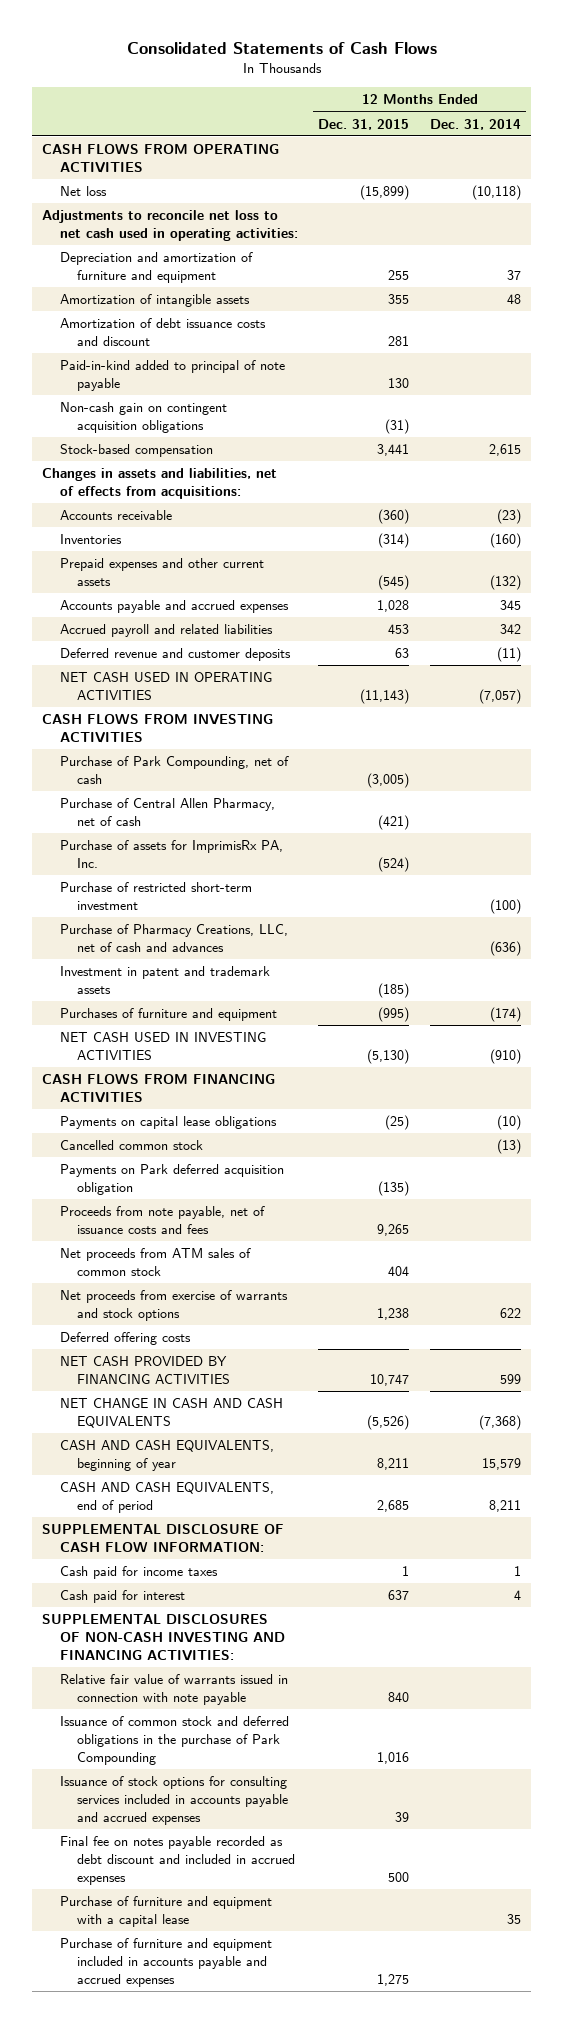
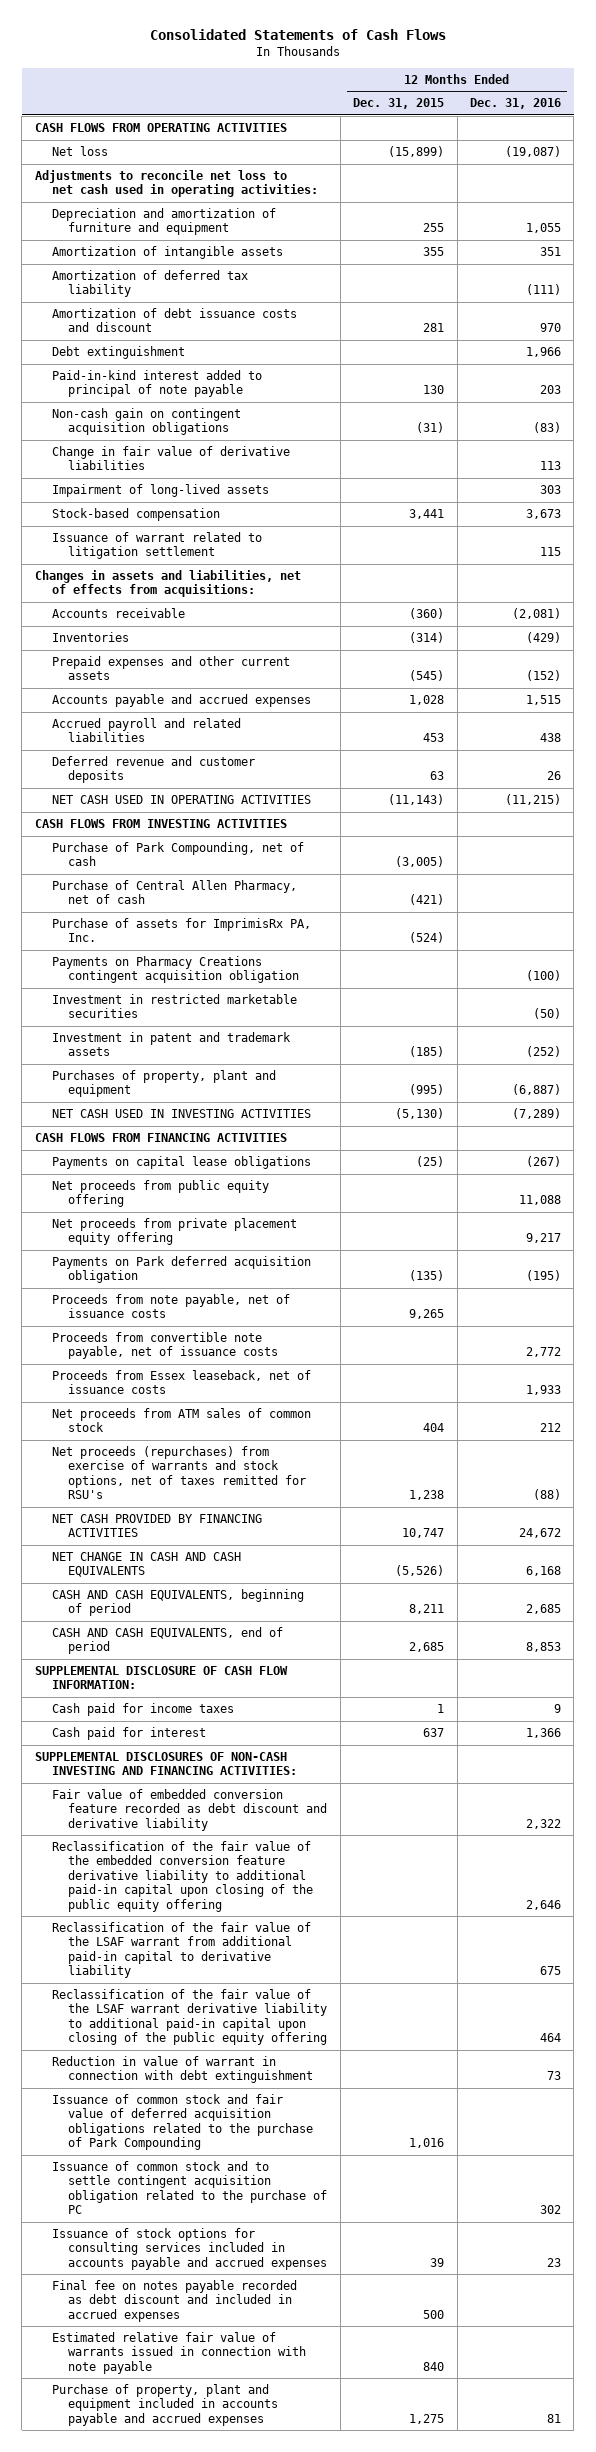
[430,118,522,130] Dec. 31, 2014 -> none
none -> [469,98,561,110] Dec. 31, 2016
none -> [51,270,248,298] Amortization of deferred tax liability
none -> [51,346,185,360] Debt extinguishment
[59,360,285,391] Paid-in-kind added to principal of note payable -> [51,370,262,398] Paid-in-kind interest added to principal of note payable
none -> [51,446,290,471] Change in fair value of derivative liabilities
none -> [51,484,269,498] Impairment of long-lived assets
none -> [51,532,262,560] Issuance of warrant related to litigation settlement
[59,882,252,910] Purchase of restricted short-term investment -> none
[59,924,288,952] Purchase of Pharmacy Creations, LLC, net of cash and advances -> none
none -> [51,956,300,984] Payments on Pharmacy Creations contingent acquisition obligation
none -> [51,994,297,1019] Investment in restricted marketable securities
[59,1008,277,1022] Purchases of furniture and equipment -> [51,1070,276,1098] Purchases of property, plant and equipment
[59,1140,203,1151] Cancelled common stock -> none
none -> [51,1180,269,1208] Net proceeds from public equity offering
none -> [51,1218,297,1246] Net proceeds from private placement equity offering
[59,1206,265,1234] Proceeds from note payable, net of issuance costs and fees -> [51,1294,290,1319] Proceeds from note payable, net of issuance costs
none -> [51,1332,279,1360] Proceeds from convertible note payable, net of issuance costs
none -> [51,1370,311,1395] Proceeds from Essex leaseback, net of issuance costs
[59,1332,191,1346] Deferred offering costs -> none
[59,1290,288,1321] Net proceeds from exercise of warrants and stock options -> [51,1446,307,1500] Net proceeds (repurchases) from exercise of warrants and stock options, net of taxes remitted for RSU's
[59,1440,274,1471] CASH AND CASH EQUIVALENTS, beginning of year -> [51,1589,304,1617] CASH AND CASH EQUIVALENTS, beginning of period
[59,1674,288,1705] Relative fair value of warrants issued in connection with note payable -> none
none -> [51,1789,328,1831] Fair value of embedded conversion feature recorded as debt discount and derivative liability
none -> [51,1841,314,1912] Reclassification of the fair value of the embedded conversion feature derivative liability to additional paid-in capital upon closing of the public equity offering
none -> [51,1922,311,1979] Reclassification of the fair value of the LSAF warrant from additional paid-in capital to derivative liability
none -> [51,1989,328,2046] Reclassification of the fair value of the LSAF warrant derivative liability to additional paid-in capital upon closing of the public equity offering
none -> [51,2056,314,2084] Reduction in value of warrant in connection with debt extinguishment
[59,1716,289,1765] Issuance of common stock and deferred obligations in the purchase of Park Compounding -> [51,2094,314,2151] Issuance of common stock and fair value of deferred acquisition obligations related to the purchase of Park Compounding
none -> [51,2161,328,2215] Issuance of common stock and to settle contingent acquisition obligation related to the purchase of PC
[59,1896,272,1927] Purchase of furniture and equipment with a capital lease -> none
none -> [51,2332,307,2374] Estimated relative fair value of warrants issued in connection with note payable
[59,1938,272,1987] Purchase of furniture and equipment included in accounts payable and accrued expenses -> [51,2384,279,2426] Purchase of property, plant and equipment included in accounts payable and accrued expenses

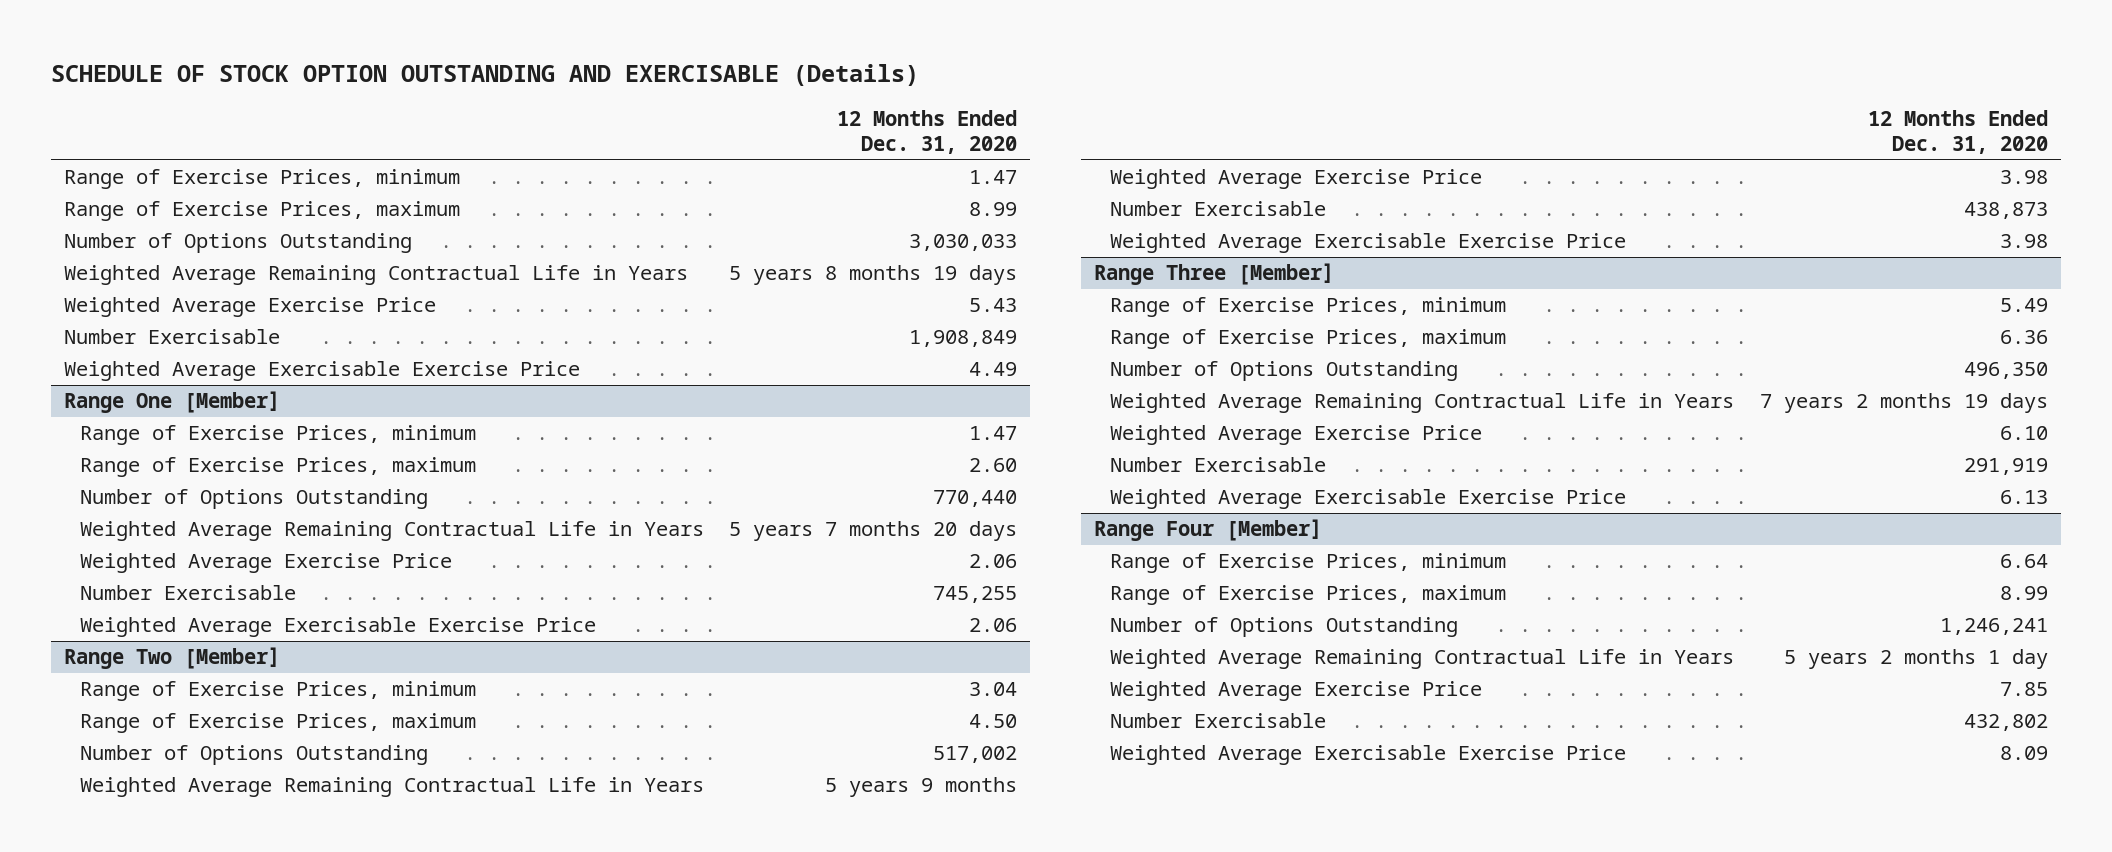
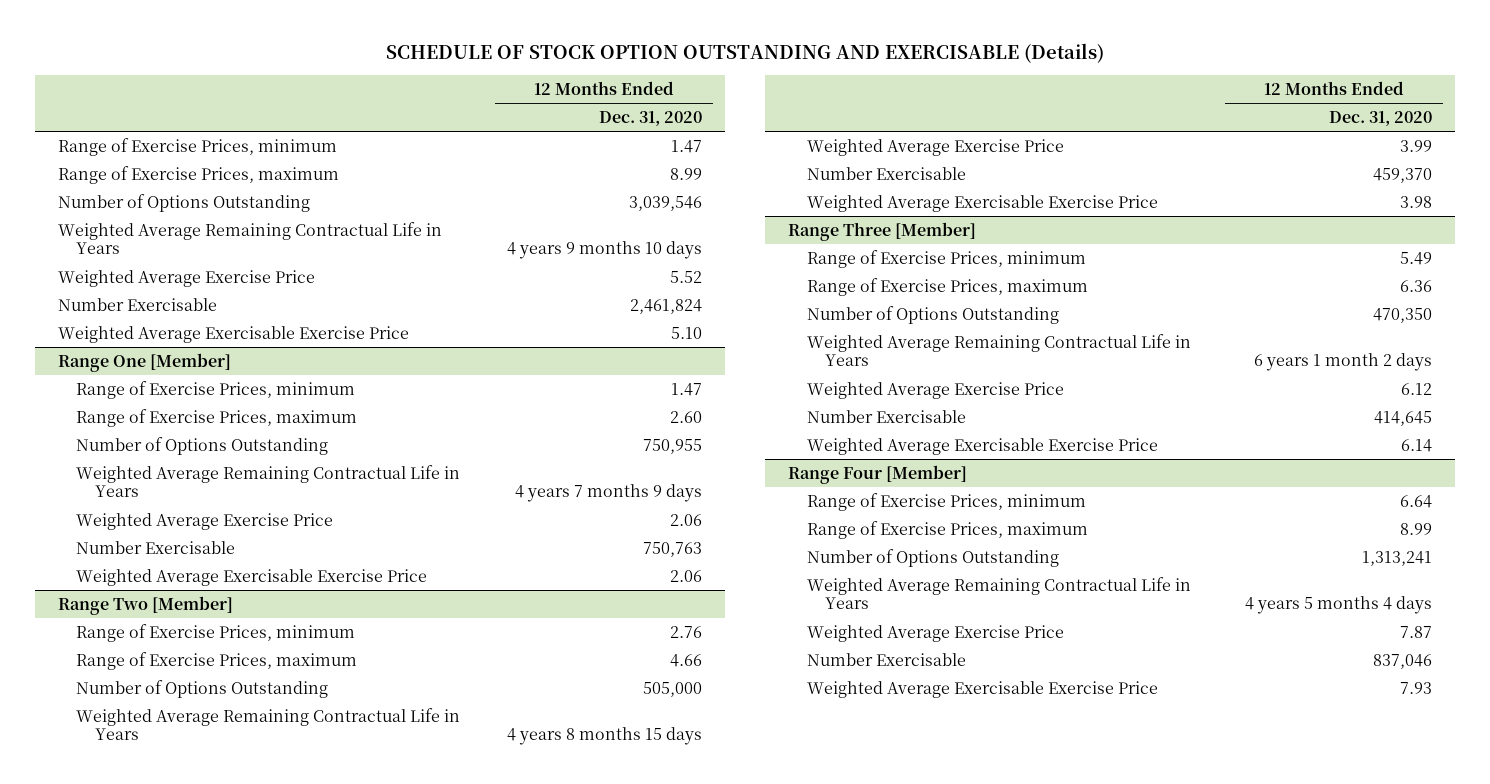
[909,234,1018,252] 3,030,033 -> [628,195,702,211] 3,039,546
[729,265,1018,286] 5 years 8 months 19 days -> [506,241,702,260] 4 years 9 months 10 days
[969,298,1018,313] 5.43 -> [669,270,702,283] 5.52
[909,330,1018,348] 1,908,849 -> [629,298,702,314] 2,461,824
[969,362,1018,377] 4.49 -> [670,326,702,339] 5.10
[933,490,1018,508] 770,440 -> [642,438,702,454] 750,955
[729,521,1018,542] 5 years 7 months 20 days -> [514,484,702,503] 4 years 7 months 9 days
[933,586,1018,604] 745,255 -> [642,541,702,557] 750,763
[969,682,1018,697] 3.04 -> [669,625,702,638] 2.76
[969,714,1018,729] 4.50 -> [669,653,702,667] 4.66
[933,746,1018,764] 517,002 -> [642,681,702,697] 505,000
[825,777,1018,798] 5 years 9 months -> [506,727,702,746] 4 years 8 months 15 days
[2000,170,2049,185] 3.98 -> [1399,139,1432,152] 3.99
[1964,202,2049,220] 438,873 -> [1372,167,1432,183] 459,370
[1964,362,2049,380] 496,350 -> [1372,307,1432,323] 470,350
[1760,393,2049,414] 7 years 2 months 19 days -> [1253,353,1432,372] 6 years 1 month 2 days
[2000,426,2049,441] 6.10 -> [1400,382,1432,395] 6.12
[1964,458,2049,476] 291,919 -> [1373,410,1432,426] 414,645
[2000,490,2049,505] 6.13 -> [1400,438,1432,452] 6.14
[1940,618,2049,636] 1,246,241 -> [1361,550,1432,566] 1,313,241
[1784,649,2049,670] 5 years 2 months 1 day -> [1244,596,1432,615] 4 years 5 months 4 days
[2000,682,2049,697] 7.85 -> [1399,625,1432,638] 7.87
[1964,714,2049,732] 432,802 -> [1372,653,1432,669] 837,046
[2000,746,2049,761] 8.09 -> [1399,681,1432,694] 7.93

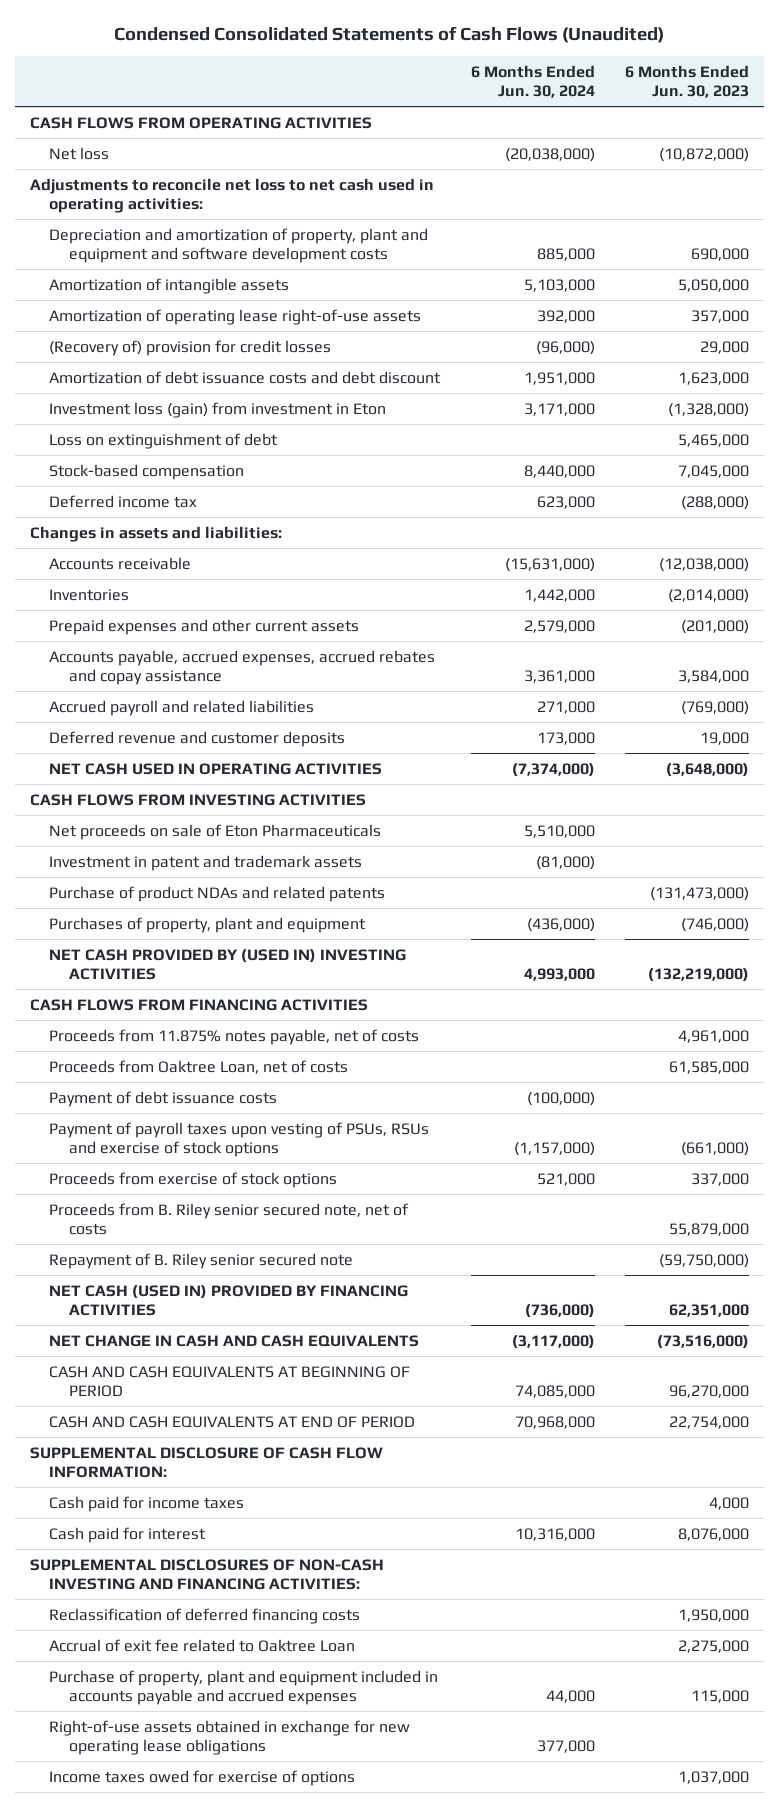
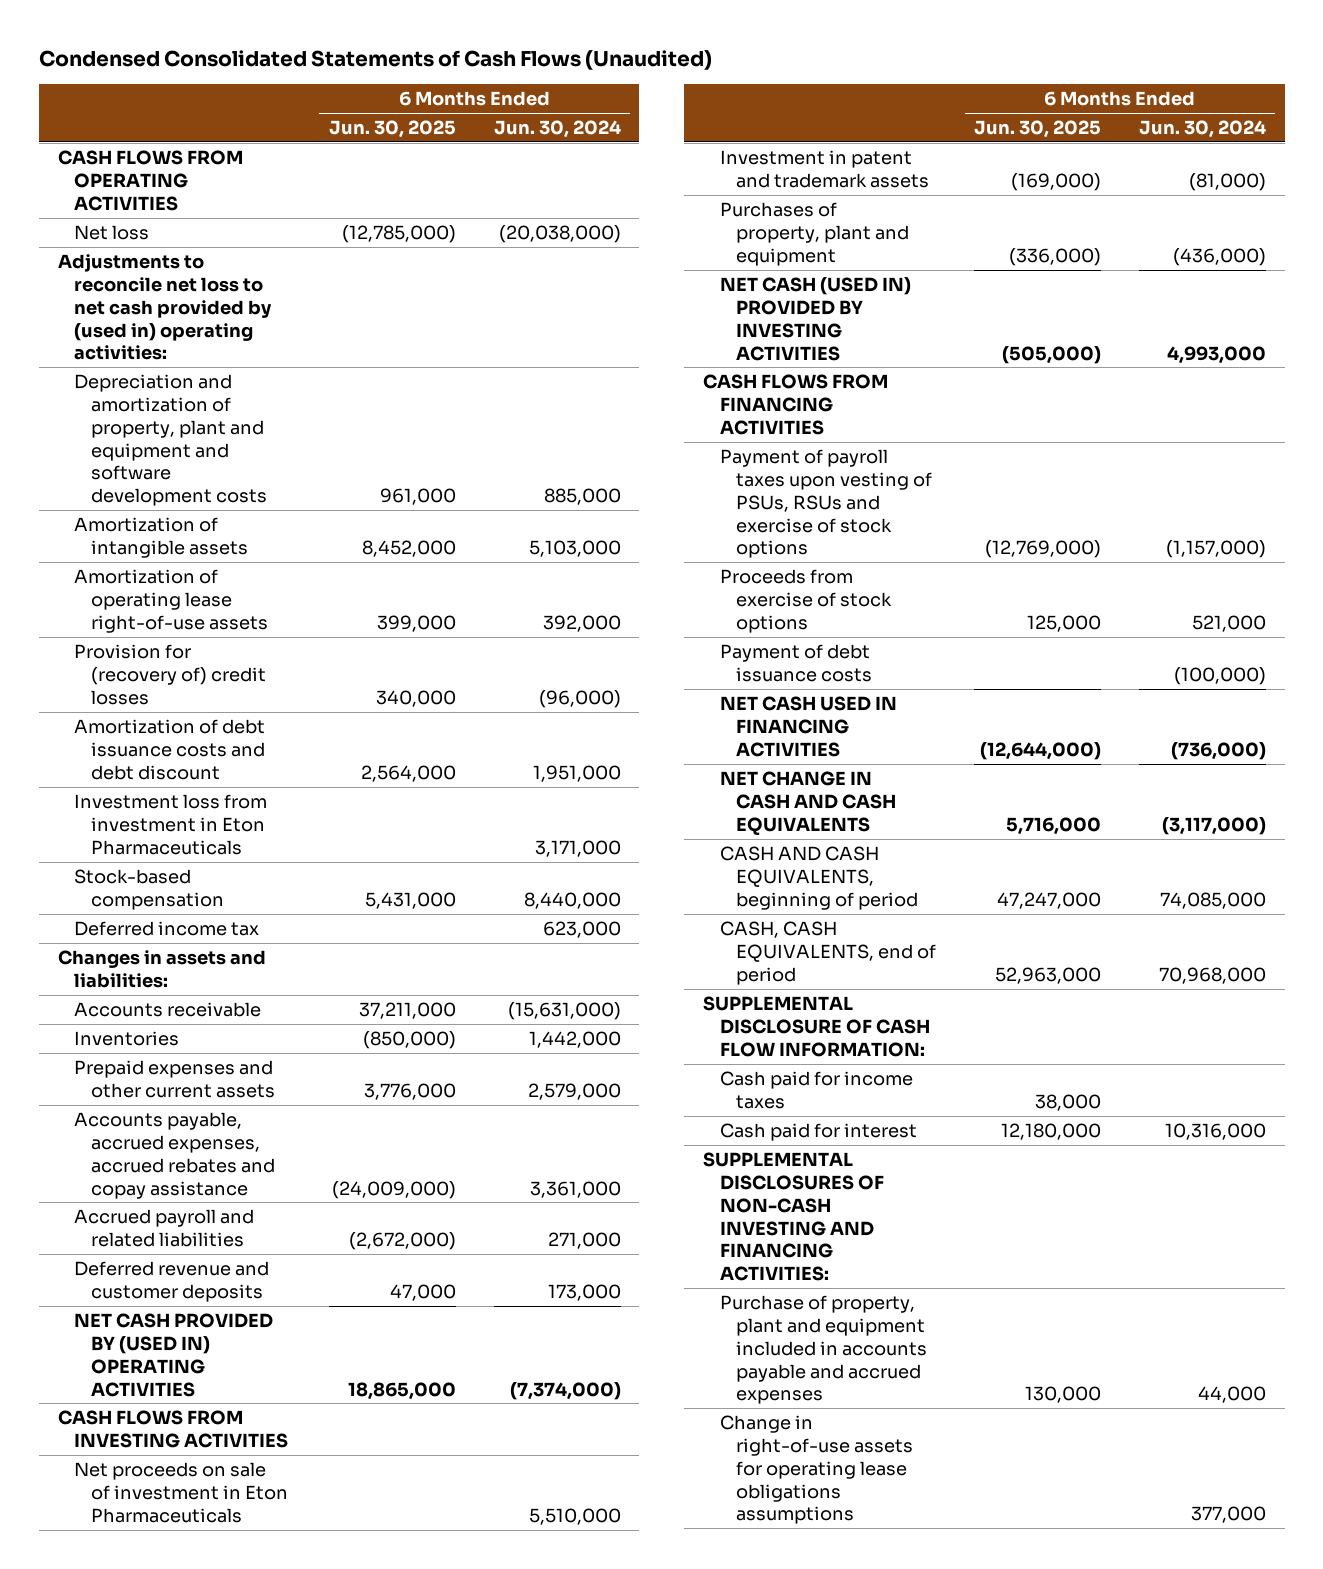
[625,64,750,98] 6 Months Ended Jun. 30, 2023 -> none
none -> [328,119,456,138] Jun. 30, 2025
[29,177,434,213] Adjustments to reconcile net loss to net cash used in operating activities: -> [57,253,273,361] Adjustments to reconcile net loss to net cash provided by (used in) operating activities:
[49,339,332,356] (Recovery of) provision for credit losses -> [74,643,267,705] Provision for (recovery of) credit losses
[49,432,279,449] Loss on extinguishment of debt -> none
[49,401,387,418] Investment loss (gain) from investment in Eton -> [74,793,268,855] Investment loss from investment in Eton Pharmaceuticals
[49,762,383,775] NET CASH USED IN OPERATING ACTIVITIES -> [74,1312,274,1397] NET CASH PROVIDED BY (USED IN) OPERATING ACTIVITIES
[49,823,382,840] Net proceeds on sale of Eton Pharmaceuticals -> [74,1461,289,1523] Net proceeds on sale of investment in Eton Pharmaceuticals
[49,885,386,902] Purchase of product NDAs and related patents -> none
[49,948,407,980] NET CASH PROVIDED BY (USED IN) INVESTING ACTIVITIES -> [719,276,911,361] NET CASH (USED IN) PROVIDED BY INVESTING ACTIVITIES
[49,1028,420,1045] Proceeds from 11.875% notes payable, net of costs -> none
[49,1059,349,1074] Proceeds from Oaktree Loan, net of costs -> none
[49,1202,410,1235] Proceeds from B. Riley senior secured note, net of costs -> none
[49,1252,354,1269] Repayment of B. Riley senior secured note -> none
[49,1090,278,1107] Payment of debt issuance costs -> [719,643,873,682] Payment of debt issuance costs
[49,1284,409,1316] NET CASH (USED IN) PROVIDED BY FINANCING ACTIVITIES -> [719,695,897,757] NET CASH USED IN FINANCING ACTIVITIES
[49,1365,411,1397] CASH AND CASH EQUIVALENTS AT BEGINNING OF PERIOD -> [719,845,919,910] CASH AND CASH EQUIVALENTS, beginning of period
[49,1415,416,1428] CASH AND CASH EQUIVALENTS AT END OF PERIOD -> [719,920,937,985] CASH, CASH EQUIVALENTS, end of period
[49,1607,361,1624] Reclassification of deferred financing costs -> none
[49,1638,356,1652] Accrual of exit fee related to Oaktree Loan -> none
[49,1769,356,1786] Income taxes owed for exercise of options -> none
[49,1719,411,1755] Right-of-use assets obtained in exchange for new operating lease obligations -> [719,1414,914,1525] Change in right-of-use assets for operating lease obligations assumptions

